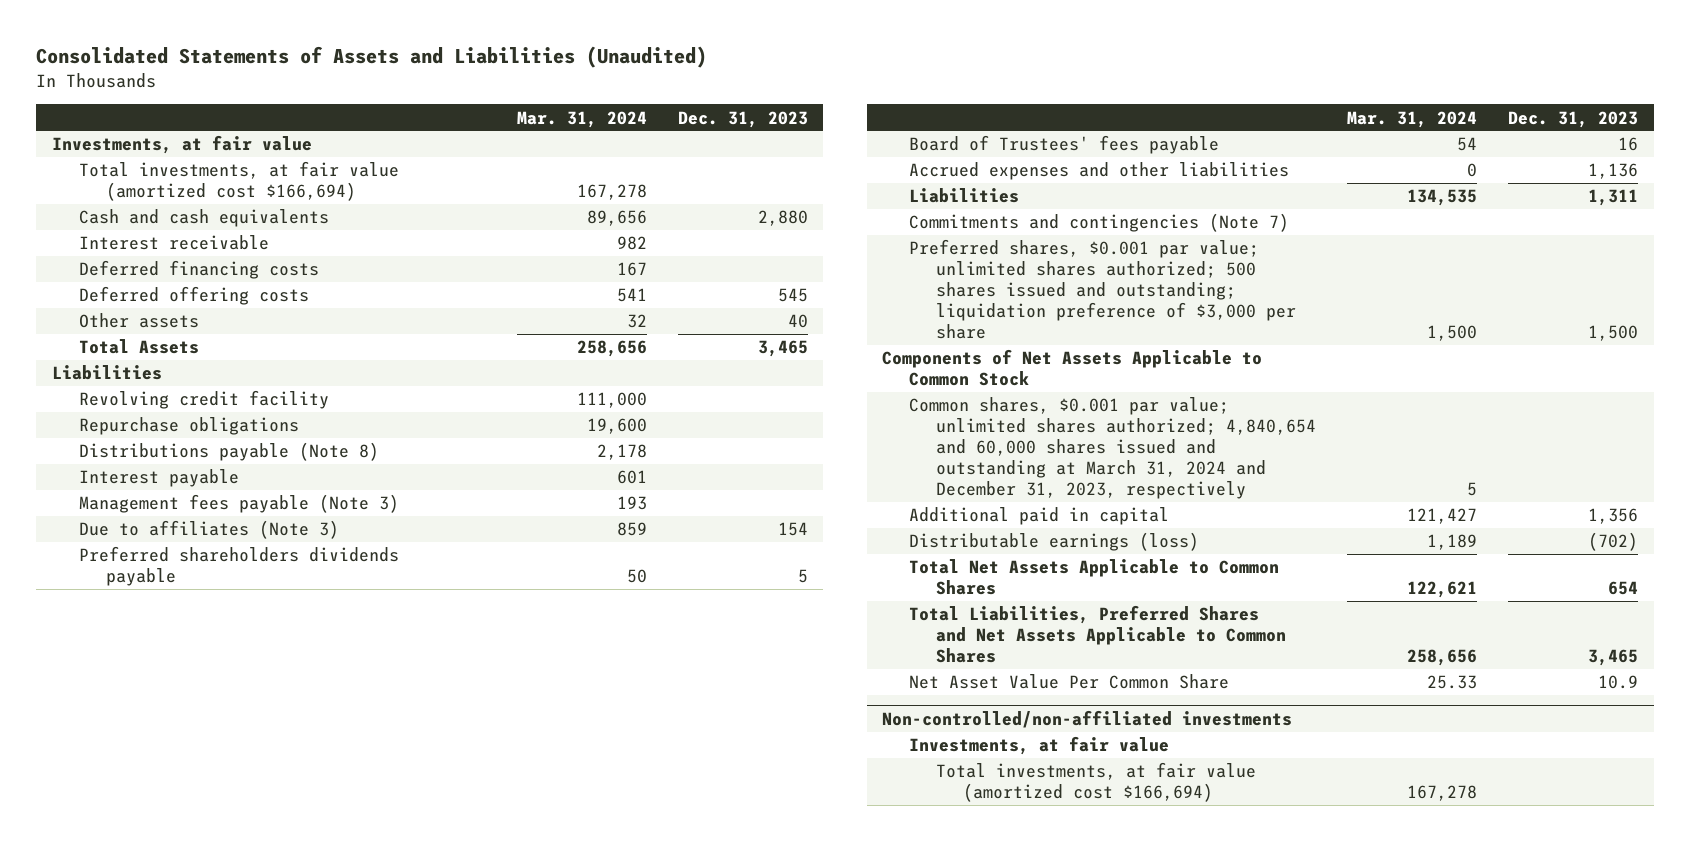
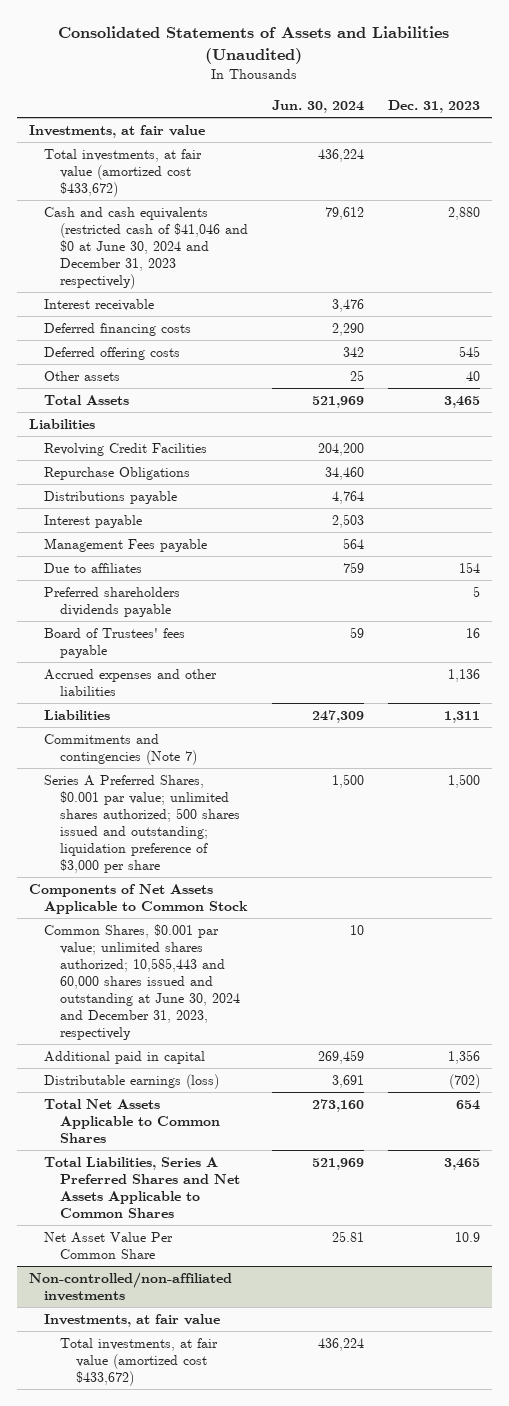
[516,110,647,128] Mar. 31, 2024 -> none
none -> [272,100,365,114] Jun. 30, 2024
[78,161,399,202] Total investments, at fair value (amortized cost $166,694) -> [44,148,203,197] Total investments, at fair value (amortized cost $433,672)
[78,209,329,228] Cash and cash equivalents -> [44,206,248,289] Cash and cash equivalents (restricted cash of $41,046 and $0 at June 30, 2024 and December 31, 2023 respectively)
[78,390,329,410] Revolving credit facility -> [44,442,208,456] Revolving Credit Facilities
[78,417,299,436] Repurchase obligations -> [44,466,191,480] Repurchase Obligations
[78,442,379,462] Distributions payable (Note 8) -> [44,490,178,504] Distributions payable
[78,494,399,514] Management fees payable (Note 3) -> [44,537,208,552] Management Fees payable
[78,520,339,540] Due to affiliates (Note 3) -> [44,562,143,573] Due to affiliates
[909,239,1297,339] Preferred shares, $0.001 par value; unlimited shares authorized; 500 shares issued and outstanding; liquidation preference of $3,000 per share -> [44,774,240,874] Series A Preferred Shares, $0.001 par value; unlimited shares authorized; 500 shares issued and outstanding; liquidation preference of $3,000 per share
[909,397,1317,499] Common shares, $0.001 par value; unlimited shares authorized; 4,840,654 and 60,000 shares issued and outstanding at March 31, 2024 and December 31, 2023, respectively -> [44,923,240,1041] Common Shares, $0.001 par value; unlimited shares authorized; 10,585,443 and 60,000 shares issued and outstanding at June 30, 2024 and December 31, 2023, respectively
[909,605,1287,663] Total Liabilities, Preferred Shares and Net Assets Applicable to Common Shares -> [44,1156,240,1218] Total Liabilities, Series A Preferred Shares and Net Assets Applicable to Common Shares
[936,762,1257,803] Total investments, at fair value (amortized cost $166,694) -> [59,1337,218,1386] Total investments, at fair value (amortized cost $433,672)

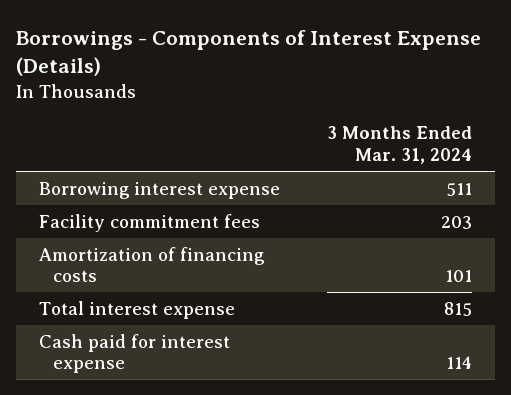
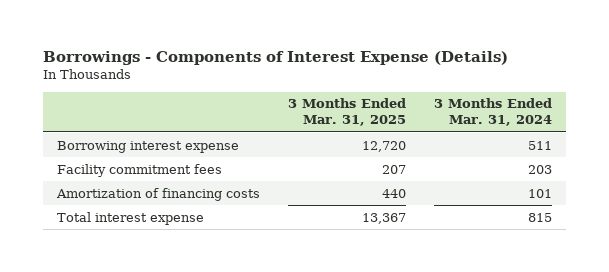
none -> [287,98,406,127] 3 Months Ended Mar. 31, 2025
[39,333,231,374] Cash paid for interest expense -> none

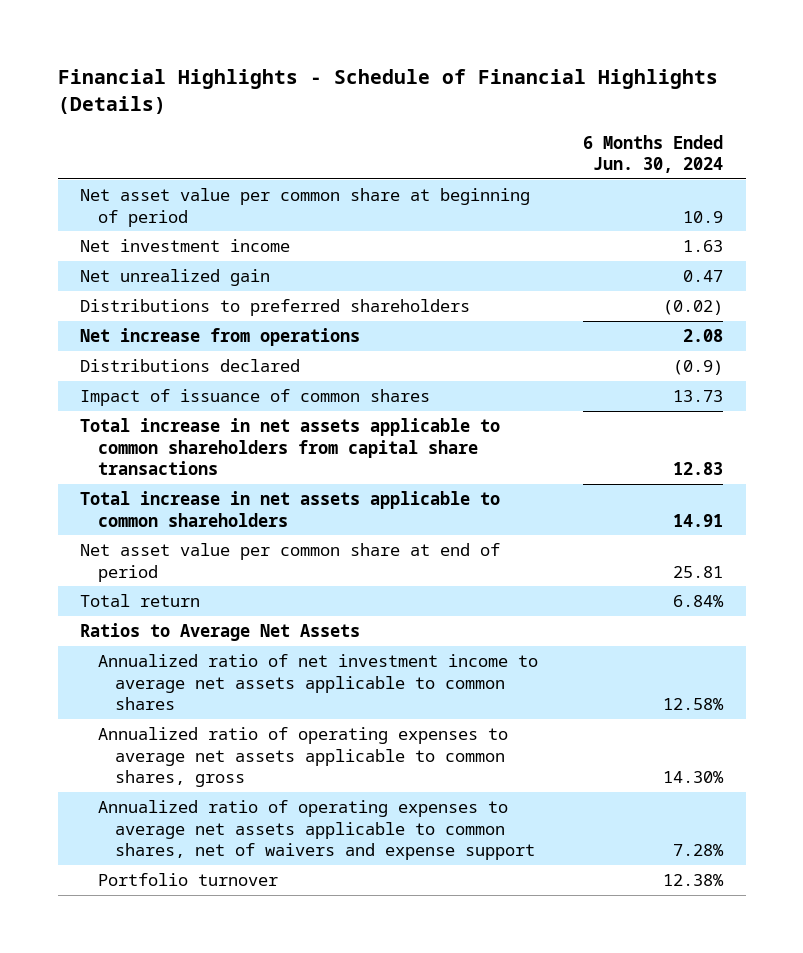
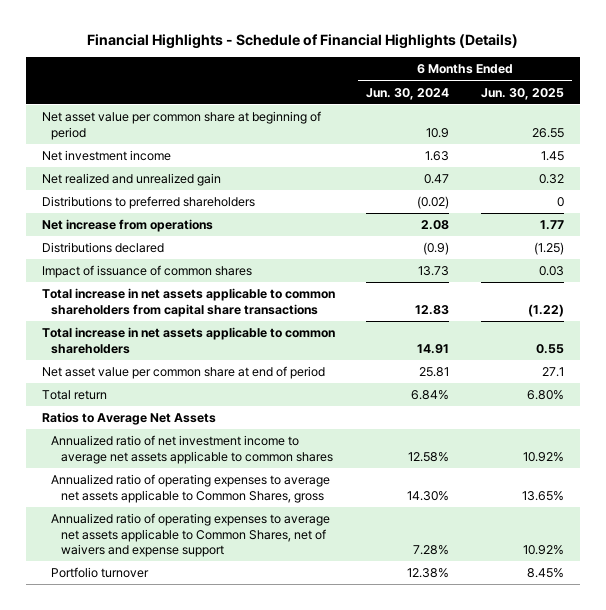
none -> [481,87,565,100] Jun. 30, 2025
[80,268,271,286] Net unrealized gain -> [41,172,221,186] Net realized and unrealized gain
[97,726,508,788] Annualized ratio of operating expenses to average net assets applicable to common shares, gross -> [51,473,331,503] Annualized ratio of operating expenses to average net assets applicable to Common Shares, gross
[97,799,536,861] Annualized ratio of operating expenses to average net assets applicable to common shares, net of waivers and expense support -> [51,512,331,558] Annualized ratio of operating expenses to average net assets applicable to Common Shares, net of waivers and expense support

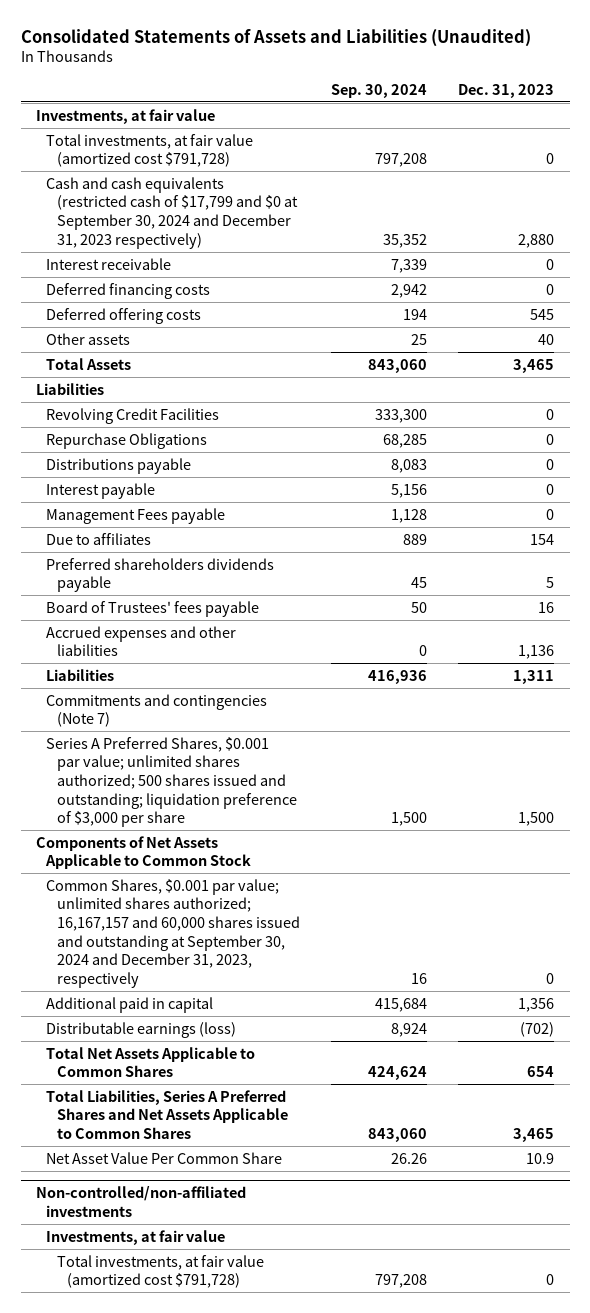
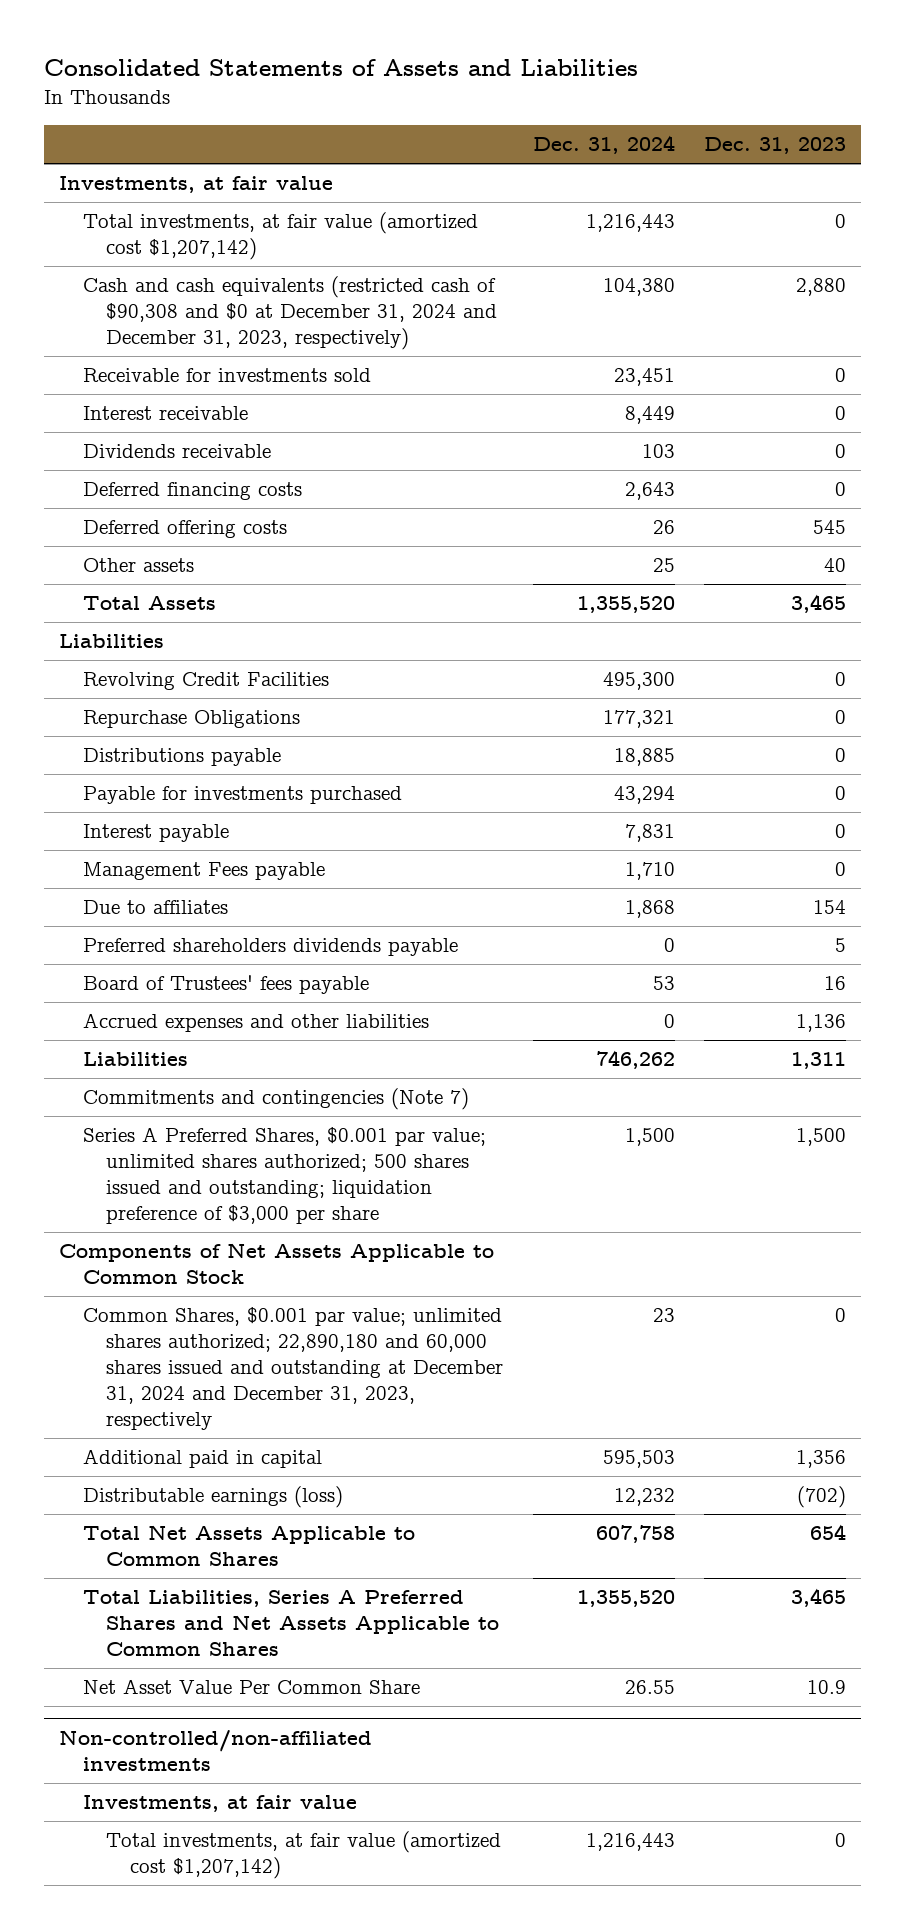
[20,29,531,48] Consolidated Statements of Assets and Liabilities (Unaudited) -> [44,59,639,77] Consolidated Statements of Assets and Liabilities
[330,83,427,98] Sep. 30, 2024 -> none
none -> [532,135,675,155] Dec. 31, 2024
[46,133,254,168] Total investments, at fair value (amortized cost $791,728) -> [82,212,478,261] Total investments, at fair value (amortized cost $1,207,142)
[46,176,298,249] Cash and cash equivalents (restricted cash of $17,799 and $0 at September 30, 2024 and December 31, 2023 respectively) -> [82,276,498,350] Cash and cash equivalents (restricted cash of $90,308 and $0 at December 31, 2024 and December 31, 2023, respectively)
none -> [82,368,371,383] Receivable for investments sold
none -> [82,444,271,459] Dividends receivable
none -> [82,786,402,805] Payable for investments purchased
[46,878,300,988] Common Shares, $0.001 par value; unlimited shares authorized; 16,167,157 and 60,000 shares issued and outstanding at September 30, 2024 and December 31, 2023, respectively -> [82,1307,504,1430] Common Shares, $0.001 par value; unlimited shares authorized; 22,890,180 and 60,000 shares issued and outstanding at December 31, 2024 and December 31, 2023, respectively
[56,1254,264,1289] Total investments, at fair value (amortized cost $791,728) -> [106,1831,502,1880] Total investments, at fair value (amortized cost $1,207,142)

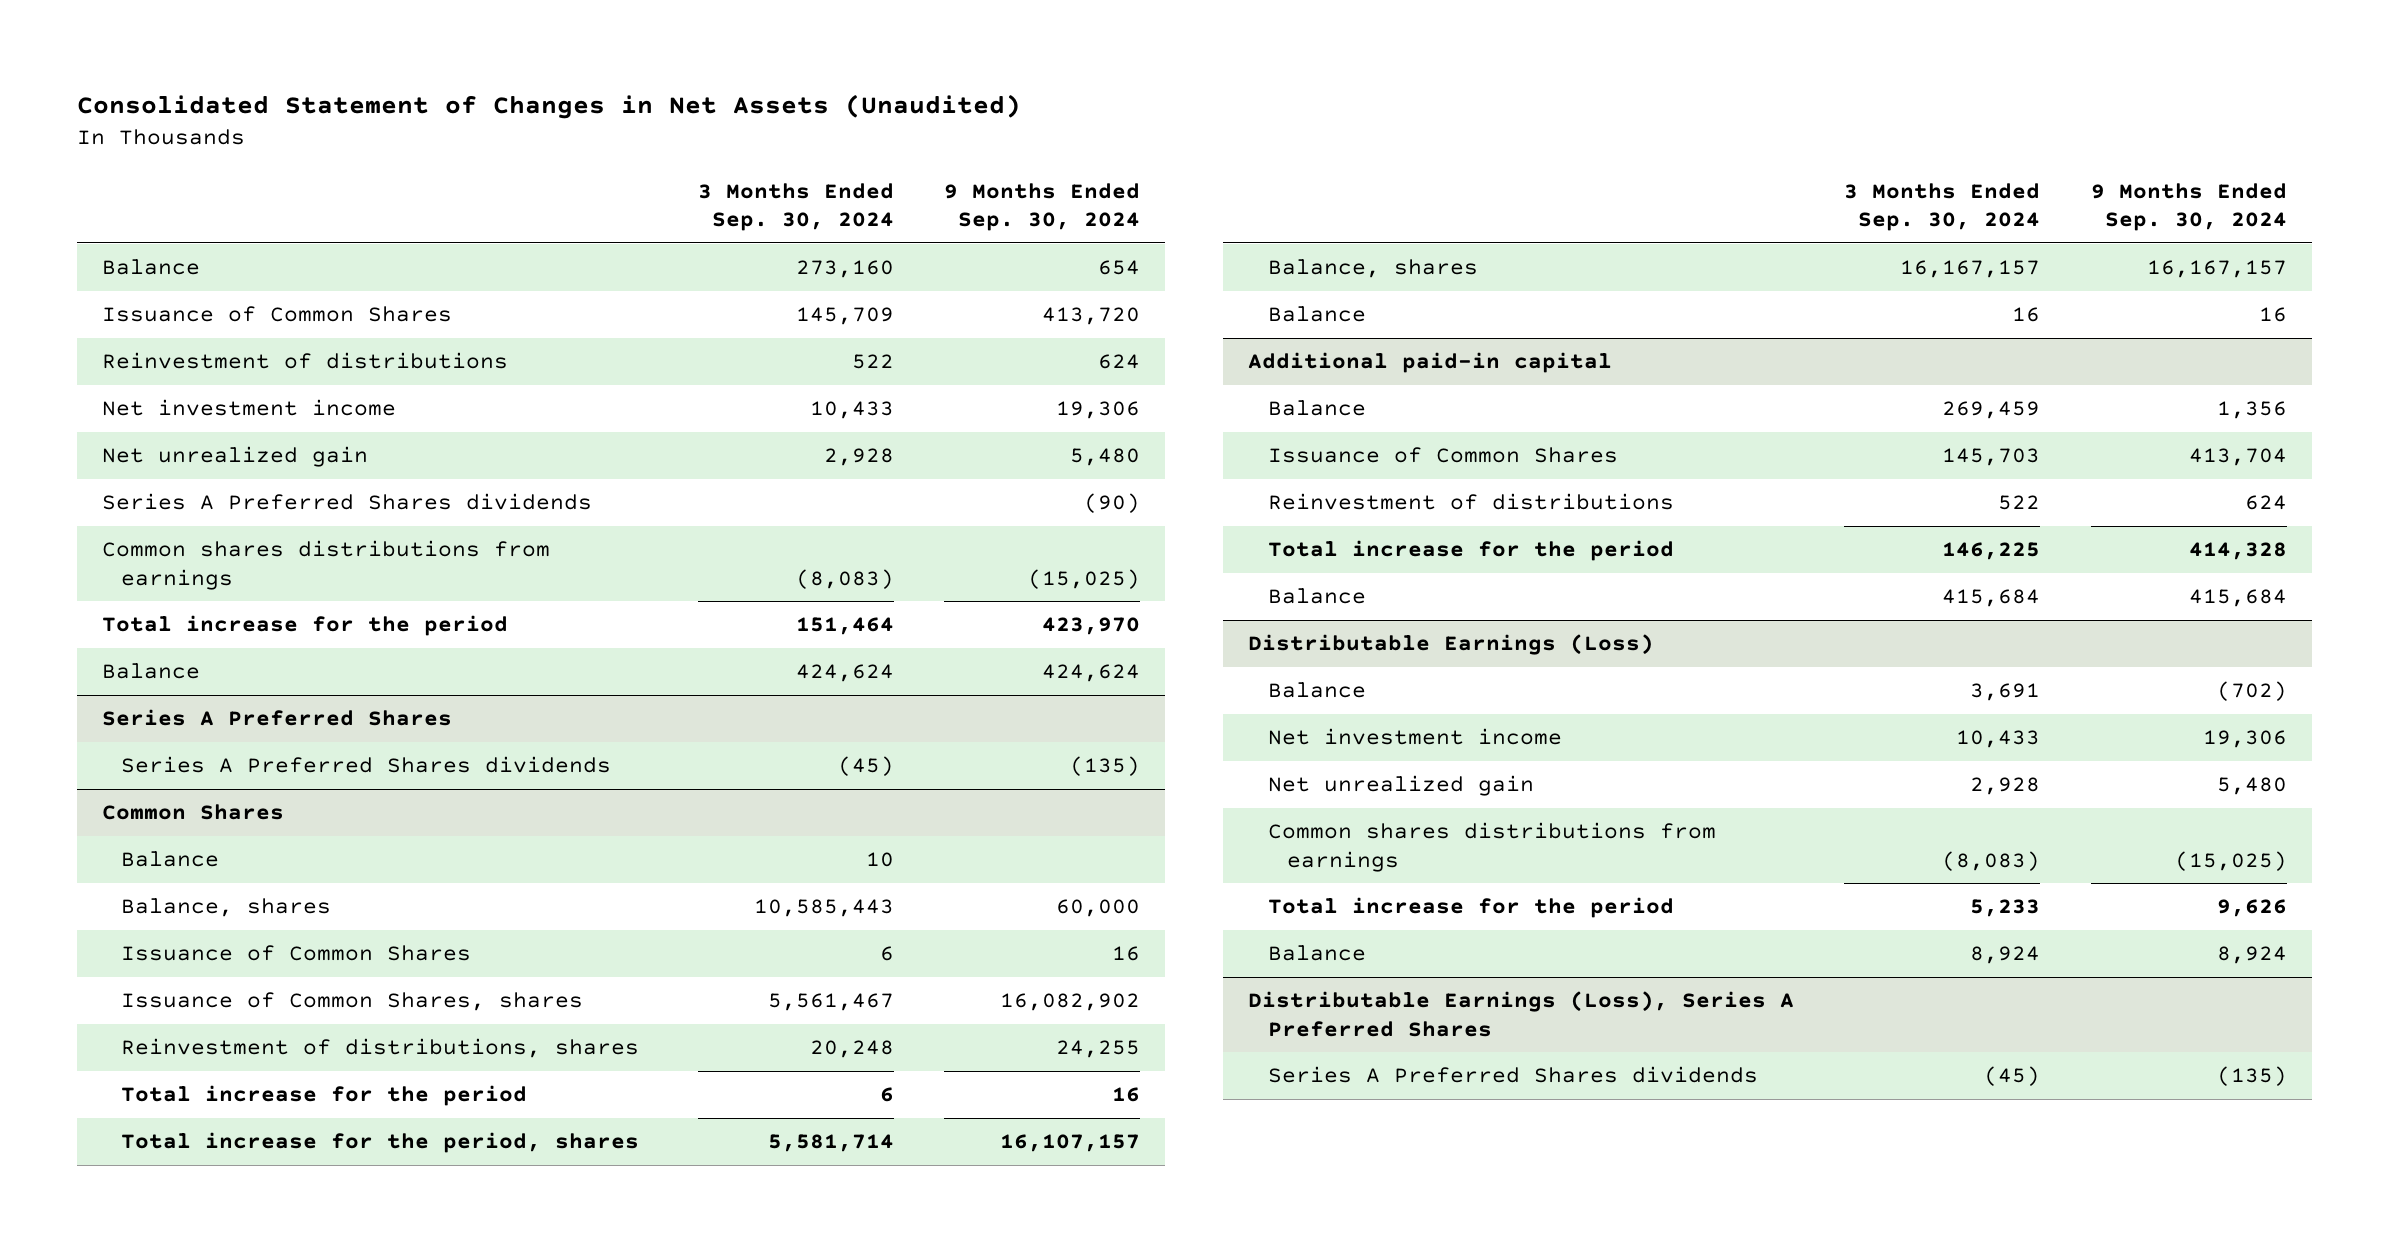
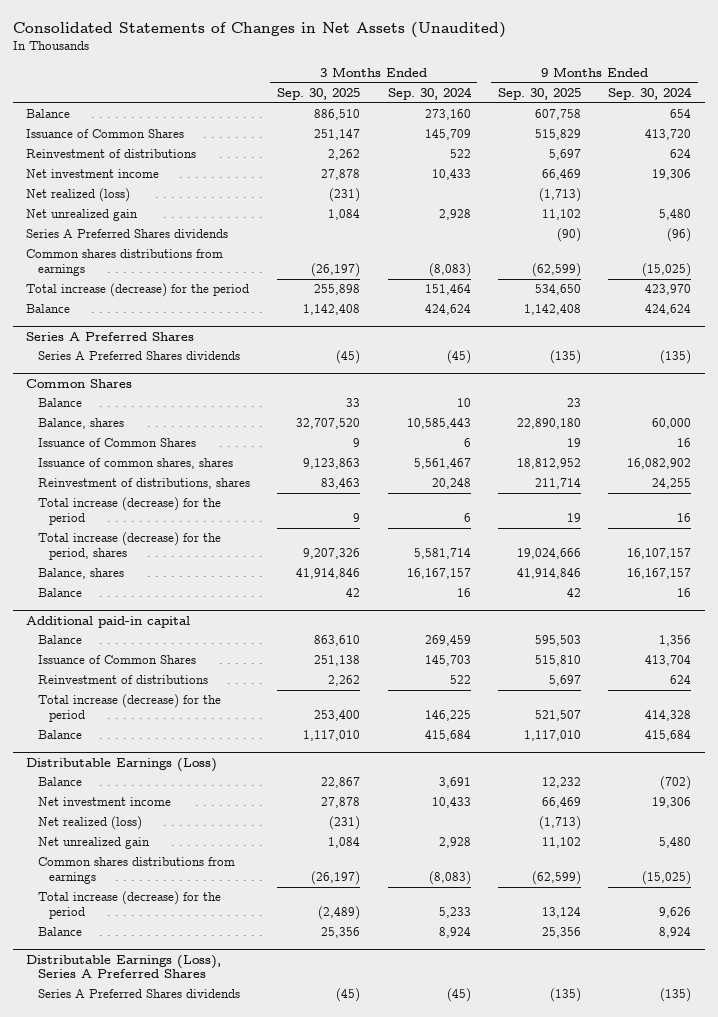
[76,93,1021,119] Consolidated Statement of Changes in Net Assets (Unaudited) -> [12,21,506,38] Consolidated Statements of Changes in Net Assets (Unaudited)
none -> [277,88,361,101] Sep. 30, 2025
none -> [497,88,581,101] Sep. 30, 2025
none -> [26,188,131,203] Net realized (loss)
[1084,493,1141,514] (90) -> [667,228,692,243] (96)
[101,615,508,637] Total increase for the period -> [26,283,250,298] Total increase (decrease) for the period
[121,992,584,1012] Issuance of Common Shares, shares -> [37,458,233,470] Issuance of common shares, shares
[121,1085,528,1107] Total increase for the period -> [37,497,221,526] Total increase (decrease) for the period
[121,1132,640,1154] Total increase for the period, shares -> [37,532,221,561] Total increase (decrease) for the period, shares
[1267,540,1674,562] Total increase for the period -> [37,694,221,723] Total increase (decrease) for the period
none -> [37,816,142,831] Net realized (loss)
[1267,897,1674,919] Total increase for the period -> [37,891,221,920] Total increase (decrease) for the period

